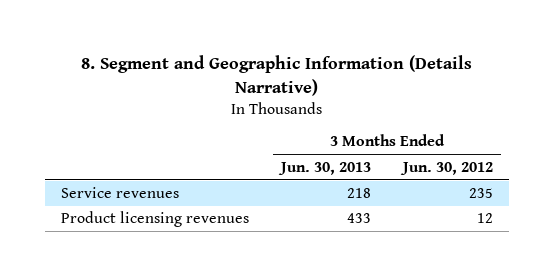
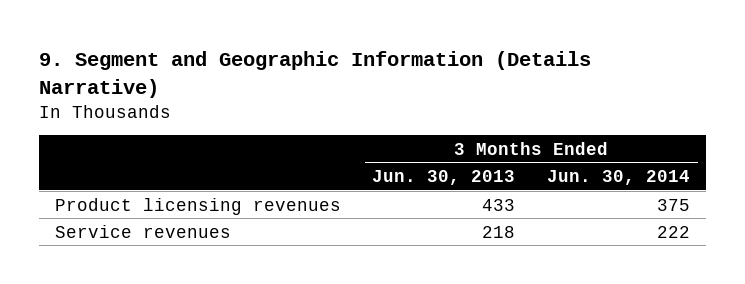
[80,55,472,96] 8. Segment and Geographic Information (Details Narrative) -> [39,51,592,98] 9. Segment and Geographic Information (Details Narrative)
[399,161,493,175] Jun. 30, 2012 -> none
none -> [547,170,691,186] Jun. 30, 2014
[61,187,180,199] Service revenues -> [54,224,231,238] Service revenues

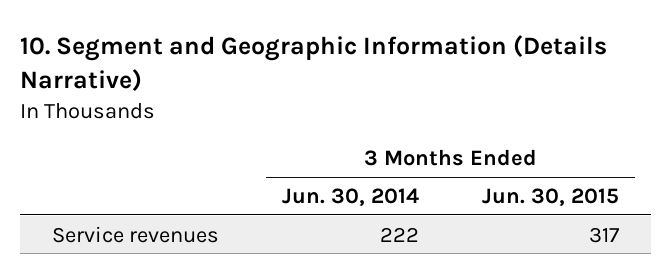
[39,51,592,98] 9. Segment and Geographic Information (Details Narrative) -> [20,35,608,92] 10. Segment and Geographic Information (Details Narrative)
[372,170,516,186] Jun. 30, 2013 -> none
none -> [482,187,620,206] Jun. 30, 2015
[54,197,341,215] Product licensing revenues -> none

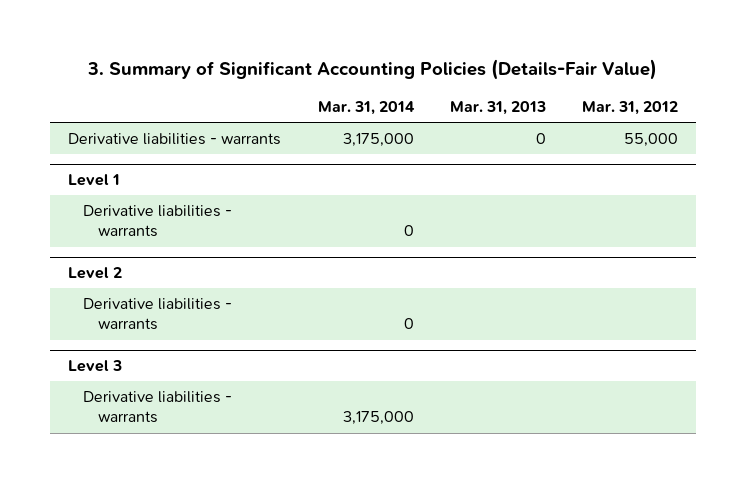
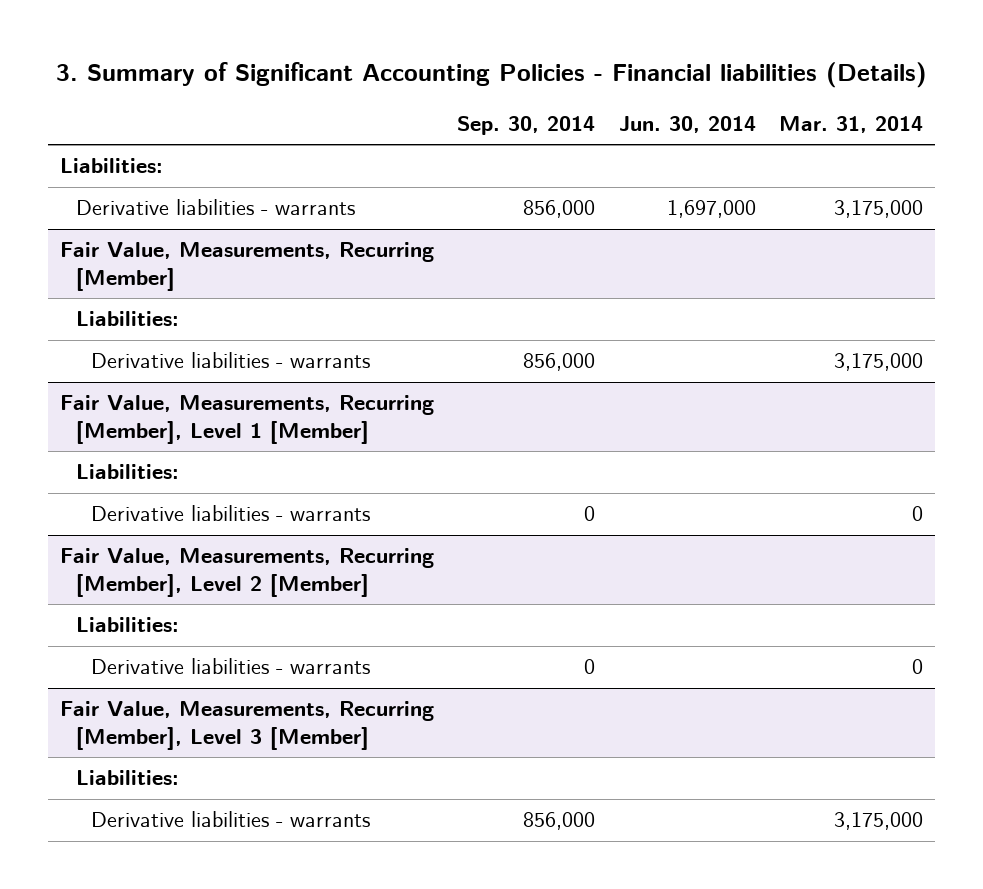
[87,59,658,81] 3. Summary of Significant Accounting Policies (Details-Fair Value) -> [55,62,927,89] 3. Summary of Significant Accounting Policies - Financial liabilities (Details)
[450,101,547,116] Mar. 31, 2013 -> none
[582,101,679,116] Mar. 31, 2012 -> none
none -> [457,116,596,136] Sep. 30, 2014
none -> [618,116,756,134] Jun. 30, 2014
none -> [59,158,163,174] Liabilities:
[68,174,121,187] Level 1 -> none
none -> [59,242,434,291] Fair Value, Measurements, Recurring [Member]
none -> [75,311,179,327] Liabilities:
none -> [91,352,371,369] Derivative liabilities - warrants
none -> [59,395,434,444] Fair Value, Measurements, Recurring [Member], Level 1 [Member]
none -> [75,464,179,480] Liabilities:
[68,267,123,280] Level 2 -> none
none -> [59,548,434,597] Fair Value, Measurements, Recurring [Member], Level 2 [Member]
none -> [75,617,179,633] Liabilities:
[68,360,123,373] Level 3 -> none
none -> [59,701,434,750] Fair Value, Measurements, Recurring [Member], Level 3 [Member]
none -> [75,770,179,786] Liabilities:

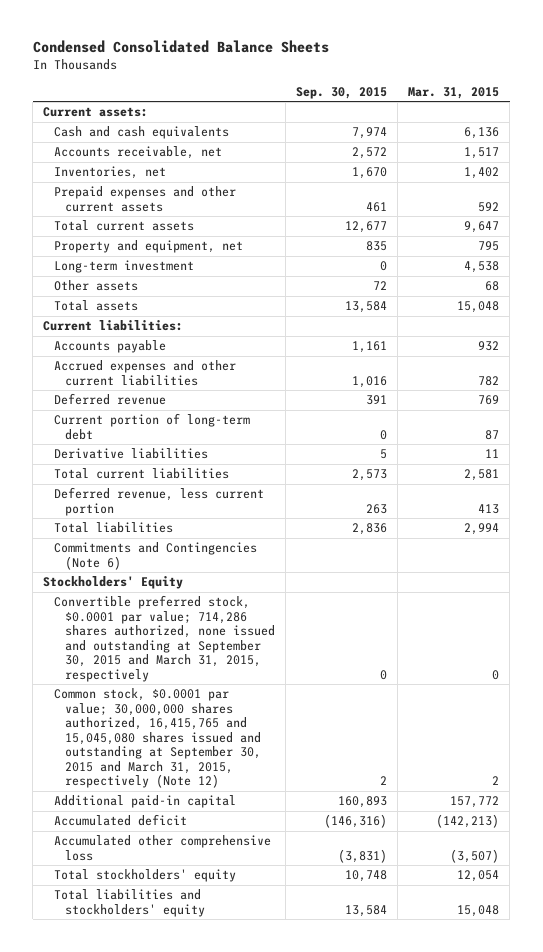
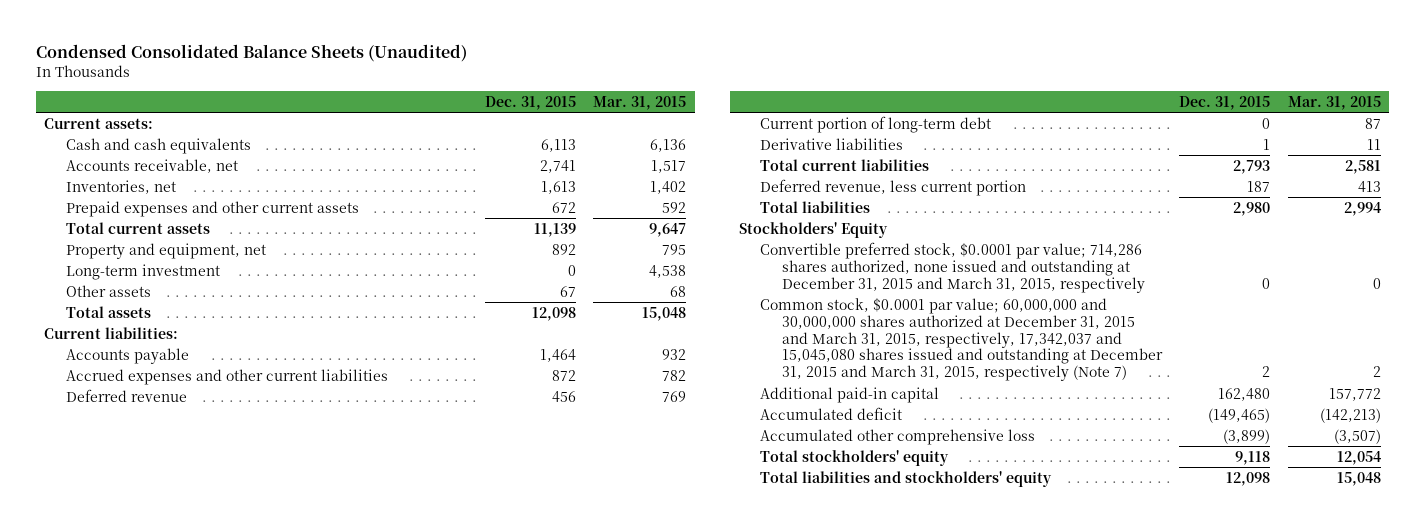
[32,40,329,54] Condensed Consolidated Balance Sheets -> [35,43,467,62] Condensed Consolidated Balance Sheets (Unaudited)
[296,86,388,99] Sep. 30, 2015 -> none
none -> [485,95,577,110] Dec. 31, 2015
[54,542,258,570] Commitments and Contingencies (Note 6) -> none
[54,595,276,682] Convertible preferred stock, $0.0001 par value; 714,286 shares authorized, none issued and outstanding at September 30, 2015 and March 31, 2015, respectively -> [760,241,1146,293] Convertible preferred stock, $0.0001 par value; 714,286 shares authorized, none issued and outstanding at December 31, 2015 and March 31, 2015, respectively
[54,688,262,789] Common stock, $0.0001 par value; 30,000,000 shares authorized, 16,415,765 and 15,045,080 shares issued and outstanding at September 30, 2015 and March 31, 2015, respectively (Note 12) -> [760,297,1164,382] Common stock, $0.0001 par value; 60,000,000 and 30,000,000 shares authorized at December 31, 2015 and March 31, 2015, respectively, 17,342,037 and 15,045,080 shares issued and outstanding at December 31, 2015 and March 31, 2015, respectively (Note 7)

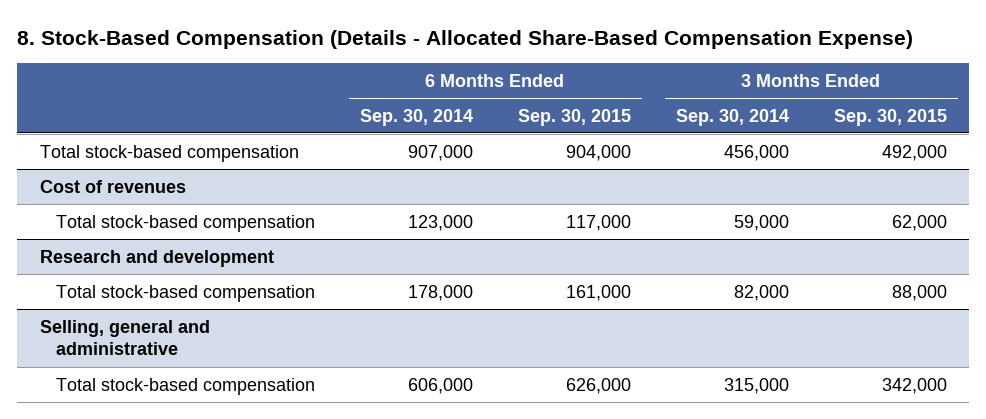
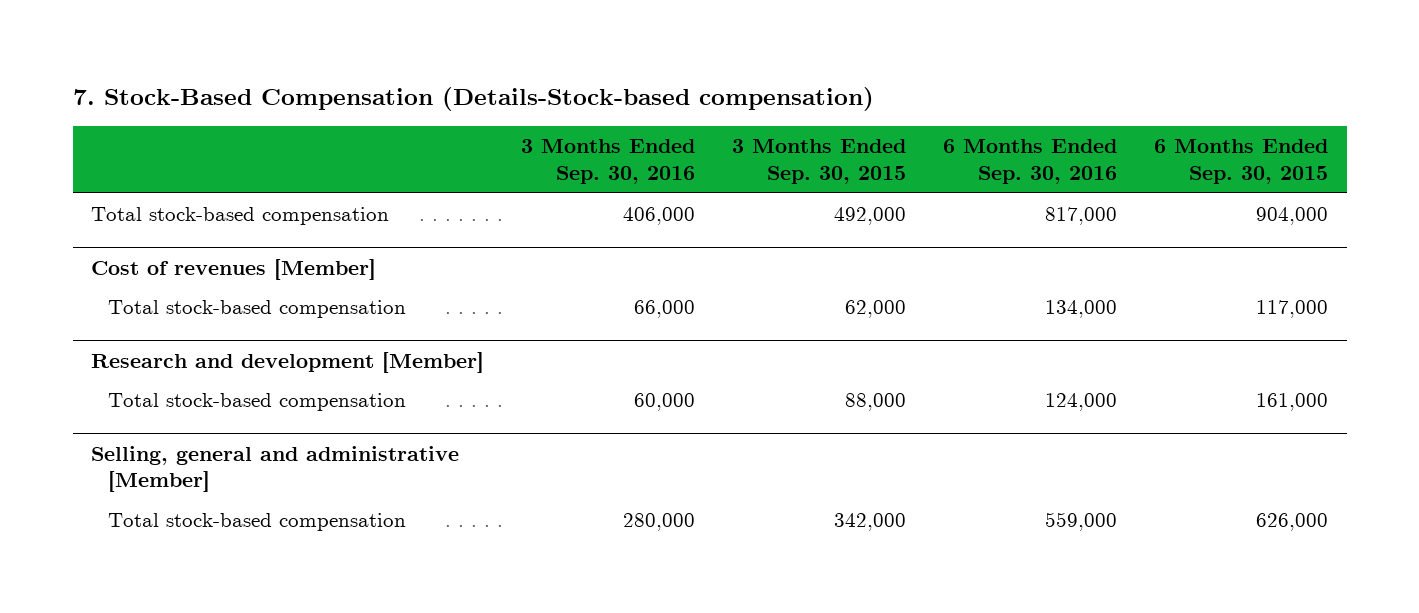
[17,30,914,50] 8. Stock-Based Compensation (Details - Allocated Share-Based Compensation Expense) -> [72,86,874,111] 7. Stock-Based Compensation (Details-Stock-based compensation)
[359,108,473,126] Sep. 30, 2014 -> none
[675,108,789,126] Sep. 30, 2014 -> none
none -> [521,139,696,184] 3 Months Ended Sep. 30, 2016
none -> [943,139,1118,184] 6 Months Ended Sep. 30, 2016
[39,179,186,193] Cost of revenues -> [91,258,377,280] Cost of revenues [Member]
[39,249,274,267] Research and development -> [91,351,485,373] Research and development [Member]
[39,319,210,356] Selling, general and administrative -> [91,445,460,493] Selling, general and administrative [Member]

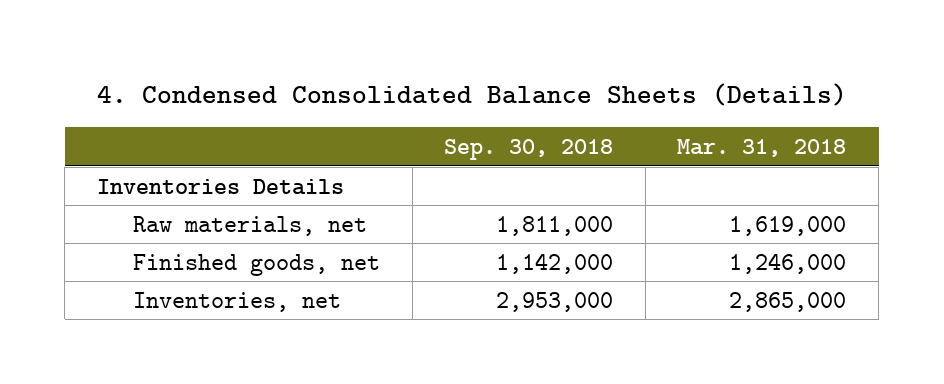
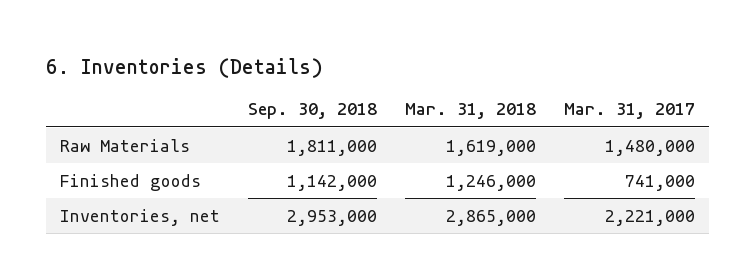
[96,82,847,106] 4. Condensed Consolidated Balance Sheets (Details) -> [46,57,324,78] 6. Inventories (Details)
none -> [564,103,696,120] Mar. 31, 2017
[97,178,345,195] Inventories Details -> none
[132,215,367,236] Raw materials, net -> [60,138,191,152] Raw Materials
[132,253,380,276] Finished goods, net -> [60,173,202,191] Finished goods

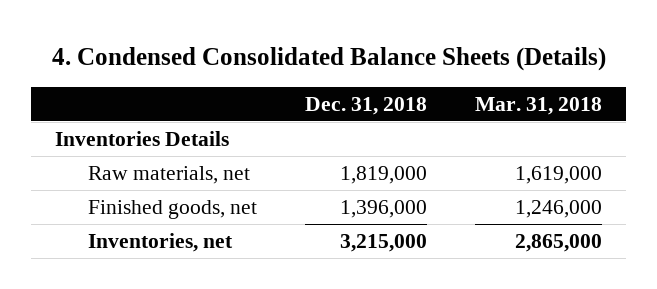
[46,57,324,78] 6. Inventories (Details) -> [51,46,606,71] 4. Condensed Consolidated Balance Sheets (Details)
[248,103,378,120] Sep. 30, 2018 -> none
[564,103,696,120] Mar. 31, 2017 -> none
none -> [304,96,427,115] Dec. 31, 2018
none -> [55,131,230,147] Inventories Details
[60,138,191,152] Raw Materials -> [87,166,250,185] Raw materials, net
[60,173,202,191] Finished goods -> [87,200,257,220] Finished goods, net

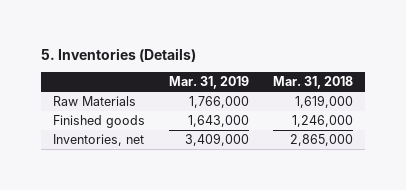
[51,46,606,71] 4. Condensed Consolidated Balance Sheets (Details) -> [40,47,196,62] 5. Inventories (Details)
[304,96,427,115] Dec. 31, 2018 -> none
none -> [168,76,249,90] Mar. 31, 2019
[55,131,230,147] Inventories Details -> none
[87,166,250,185] Raw materials, net -> [52,96,136,107] Raw Materials
[87,200,257,220] Finished goods, net -> [52,115,145,129] Finished goods

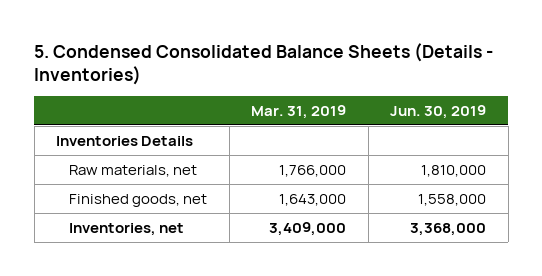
[40,47,196,62] 5. Inventories (Details) -> [34,42,494,85] 5. Condensed Consolidated Balance Sheets (Details - Inventories)
[272,76,353,90] Mar. 31, 2018 -> none
none -> [390,104,487,119] Jun. 30, 2019
none -> [56,135,194,146] Inventories Details
[52,96,136,107] Raw Materials -> [69,164,198,177] Raw materials, net
[52,115,145,129] Finished goods -> [69,193,208,207] Finished goods, net

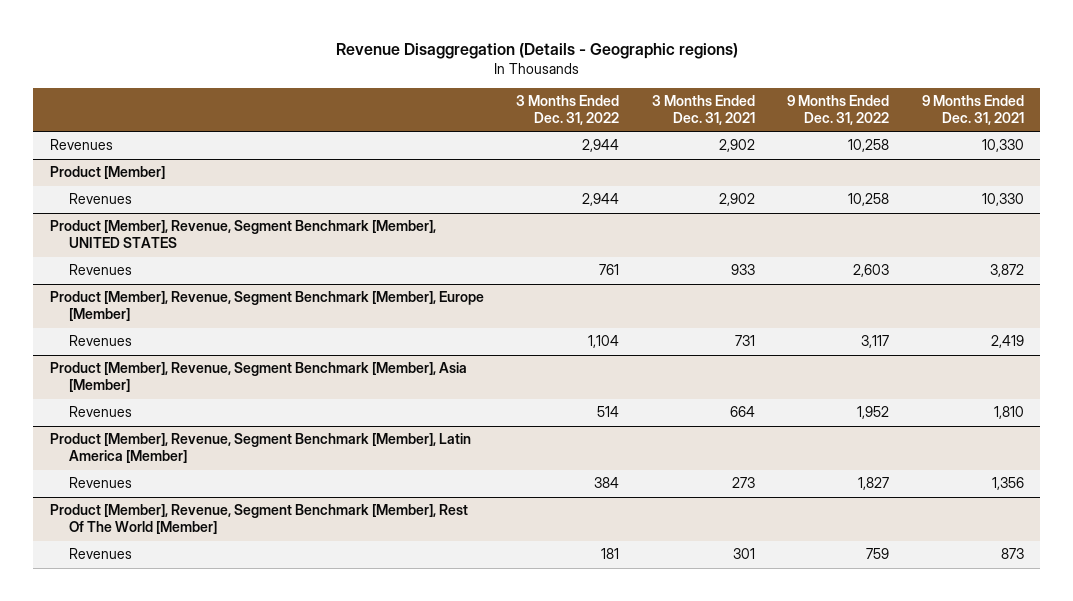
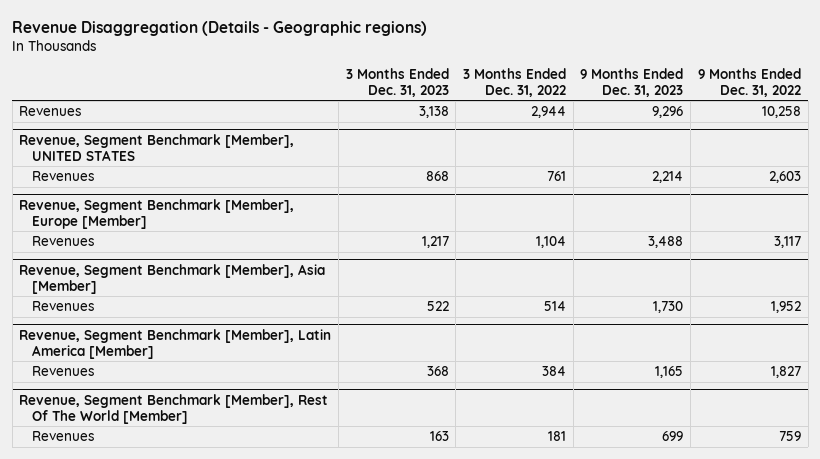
[651,95,755,126] 3 Months Ended Dec. 31, 2021 -> none
[921,95,1024,126] 9 Months Ended Dec. 31, 2021 -> none
none -> [345,67,449,97] 3 Months Ended Dec. 31, 2023
none -> [580,67,684,97] 9 Months Ended Dec. 31, 2023
[49,166,165,180] Product [Member] -> none
[69,193,133,205] Revenues -> none
[49,220,436,249] Product [Member], Revenue, Segment Benchmark [Member], UNITED STATES -> [19,133,295,161] Revenue, Segment Benchmark [Member], UNITED STATES
[49,291,484,322] Product [Member], Revenue, Segment Benchmark [Member], Europe [Member] -> [19,198,295,229] Revenue, Segment Benchmark [Member], Europe [Member]
[49,362,467,393] Product [Member], Revenue, Segment Benchmark [Member], Asia [Member] -> [19,263,326,294] Revenue, Segment Benchmark [Member], Asia [Member]
[49,433,471,464] Product [Member], Revenue, Segment Benchmark [Member], Latin America [Member] -> [19,328,332,359] Revenue, Segment Benchmark [Member], Latin America [Member]
[49,504,468,535] Product [Member], Revenue, Segment Benchmark [Member], Rest Of The World [Member] -> [19,393,329,424] Revenue, Segment Benchmark [Member], Rest Of The World [Member]

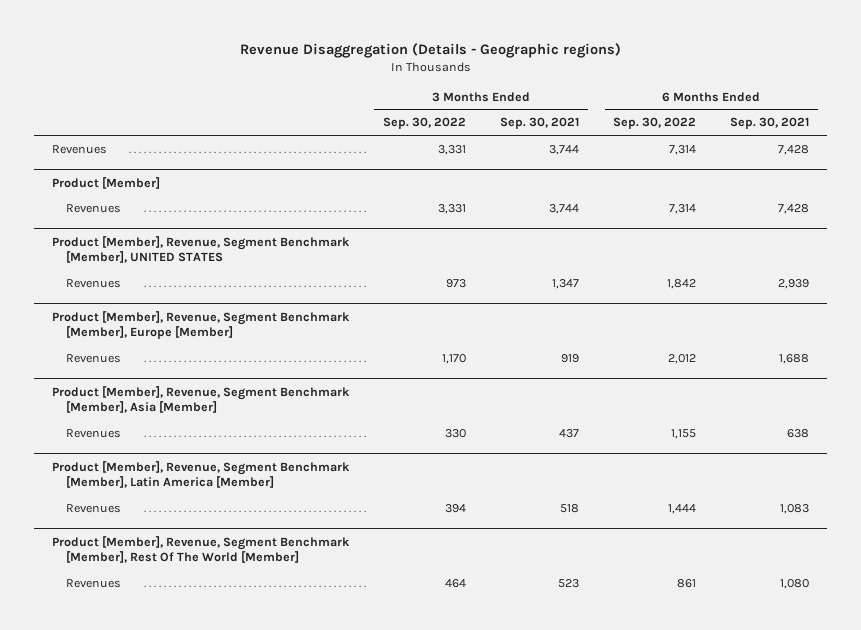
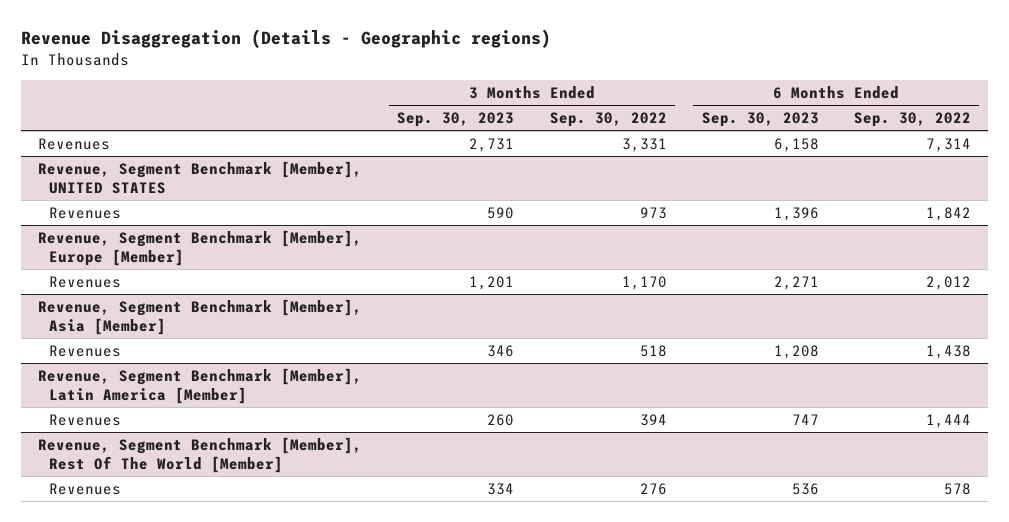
[500,117,580,130] Sep. 30, 2021 -> none
[730,117,810,130] Sep. 30, 2021 -> none
none -> [397,111,515,127] Sep. 30, 2023
none -> [701,111,819,127] Sep. 30, 2023
[51,176,160,189] Product [Member] -> none
[66,203,122,213] Revenues -> none
[51,235,350,264] Product [Member], Revenue, Segment Benchmark [Member], UNITED STATES -> [38,160,363,195] Revenue, Segment Benchmark [Member], UNITED STATES
[51,310,350,340] Product [Member], Revenue, Segment Benchmark [Member], Europe [Member] -> [38,229,363,267] Revenue, Segment Benchmark [Member], Europe [Member]
[51,385,350,414] Product [Member], Revenue, Segment Benchmark [Member], Asia [Member] -> [38,298,363,336] Revenue, Segment Benchmark [Member], Asia [Member]
[444,428,466,438] 330 -> [639,344,667,357] 518
[671,428,697,439] 1,155 -> [925,344,971,359] 1,438
[51,460,350,489] Product [Member], Revenue, Segment Benchmark [Member], Latin America [Member] -> [38,367,363,405] Revenue, Segment Benchmark [Member], Latin America [Member]
[51,535,350,564] Product [Member], Revenue, Segment Benchmark [Member], Rest Of The World [Member] -> [38,436,363,474] Revenue, Segment Benchmark [Member], Rest Of The World [Member]
[444,578,466,588] 464 -> [639,482,667,495] 276
[677,578,697,588] 861 -> [943,482,971,495] 578

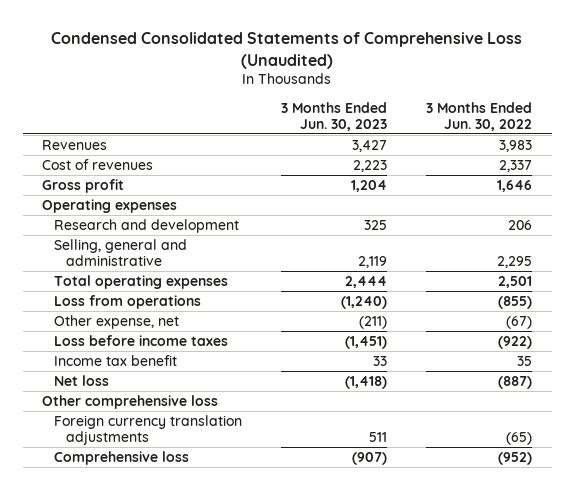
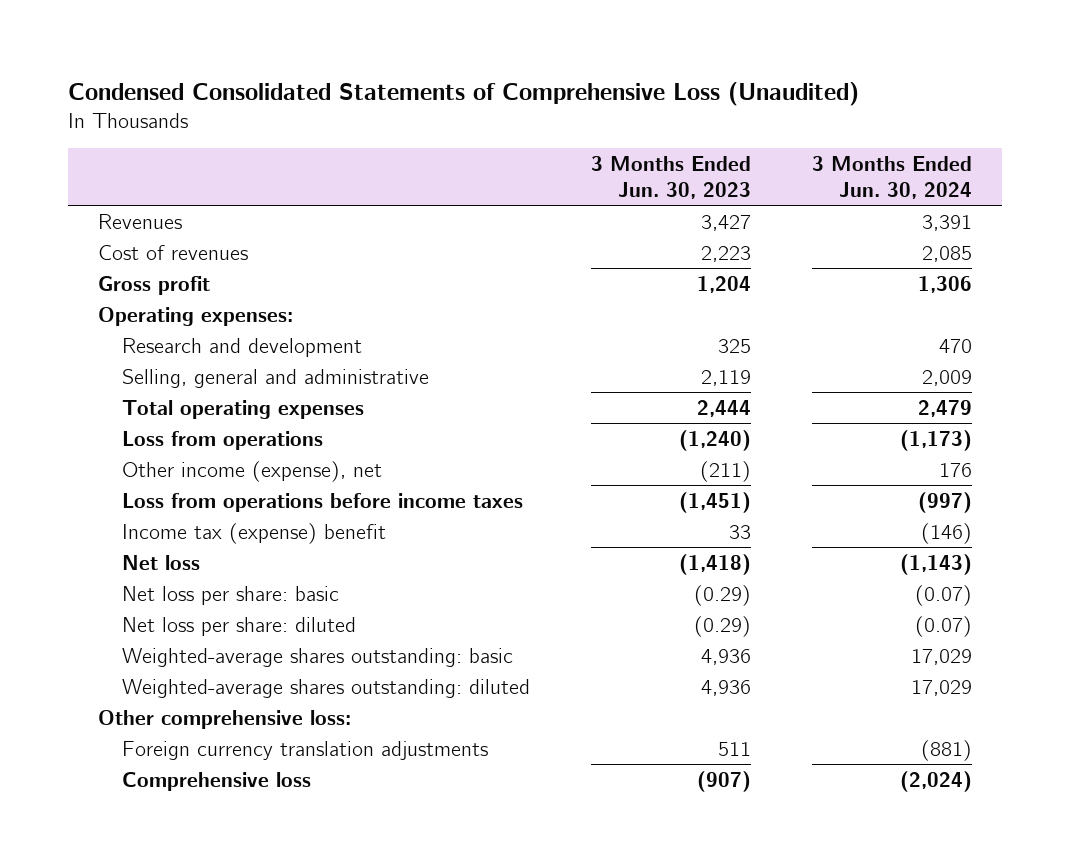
[426,101,533,131] 3 Months Ended Jun. 30, 2022 -> none
none -> [811,156,972,200] 3 Months Ended Jun. 30, 2024
[42,198,178,213] Operating expenses -> [97,306,293,326] Operating expenses:
[54,314,180,329] Other expense, net -> [122,460,383,482] Other income (expense), net
[54,334,229,346] Loss before income taxes -> [122,492,524,512] Loss from operations before income taxes
[54,354,178,366] Income tax benefit -> [122,522,387,544] Income tax (expense) benefit
none -> [122,585,340,605] Net loss per share: basic
none -> [122,616,357,636] Net loss per share: diluted
none -> [122,647,514,667] Weighted-average shares outstanding: basic
none -> [122,678,531,698] Weighted-average shares outstanding: diluted
[42,394,219,409] Other comprehensive loss -> [97,709,351,729] Other comprehensive loss:

